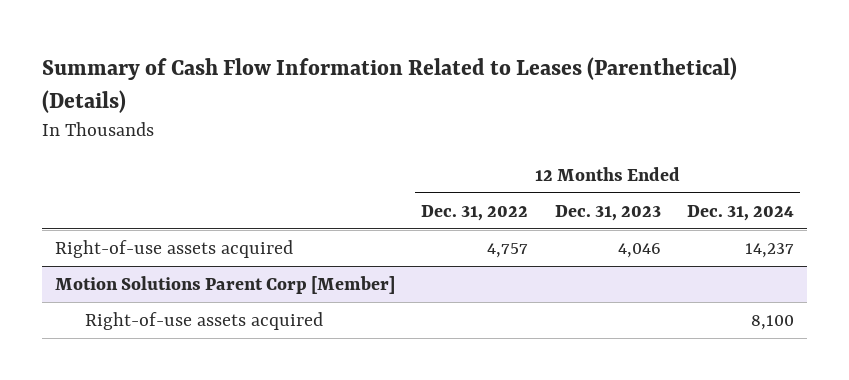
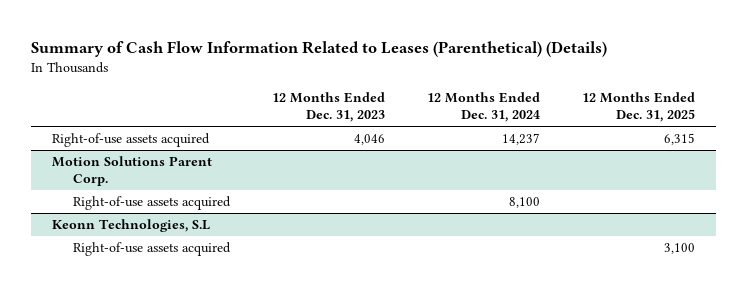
[421,204,529,221] Dec. 31, 2022 -> none
none -> [582,92,696,123] 12 Months Ended Dec. 31, 2025
[55,275,396,294] Motion Solutions Parent Corp [Member] -> [51,156,212,187] Motion Solutions Parent Corp.
none -> [51,219,210,233] Keonn Technologies, S.L
none -> [72,242,231,257] Right-of-use assets acquired

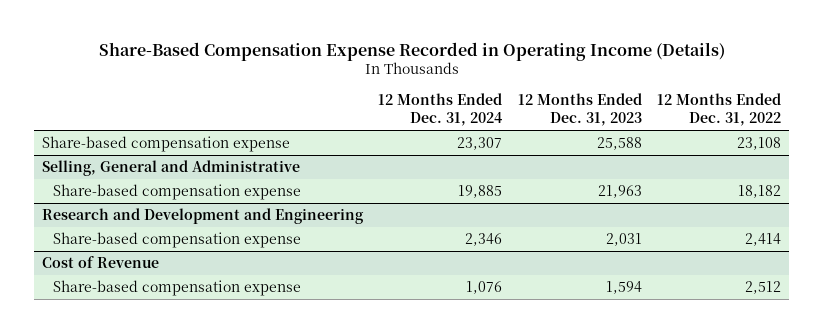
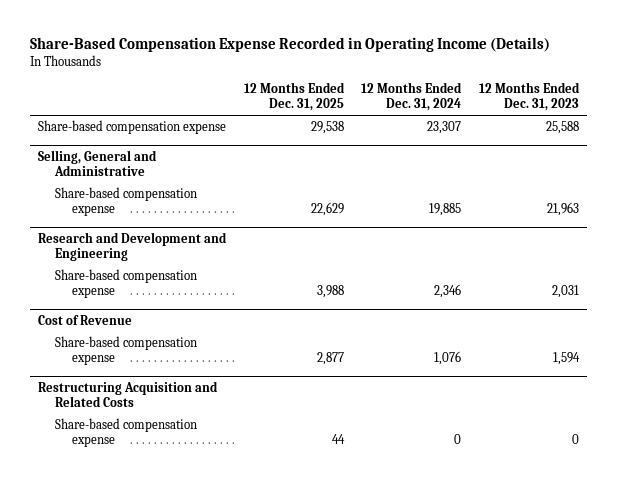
[657,93,782,126] 12 Months Ended Dec. 31, 2022 -> none
none -> [243,82,345,112] 12 Months Ended Dec. 31, 2025
none -> [38,380,219,407] Restructuring Acquisition and Related Costs
none -> [55,418,198,448] Share-based compensation expense

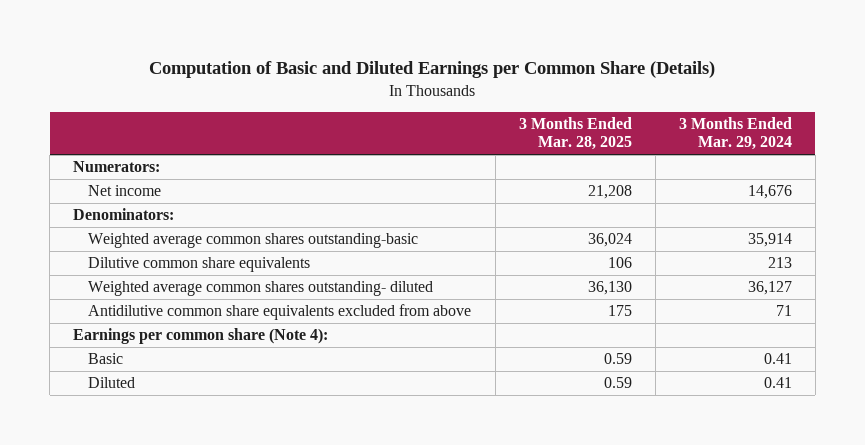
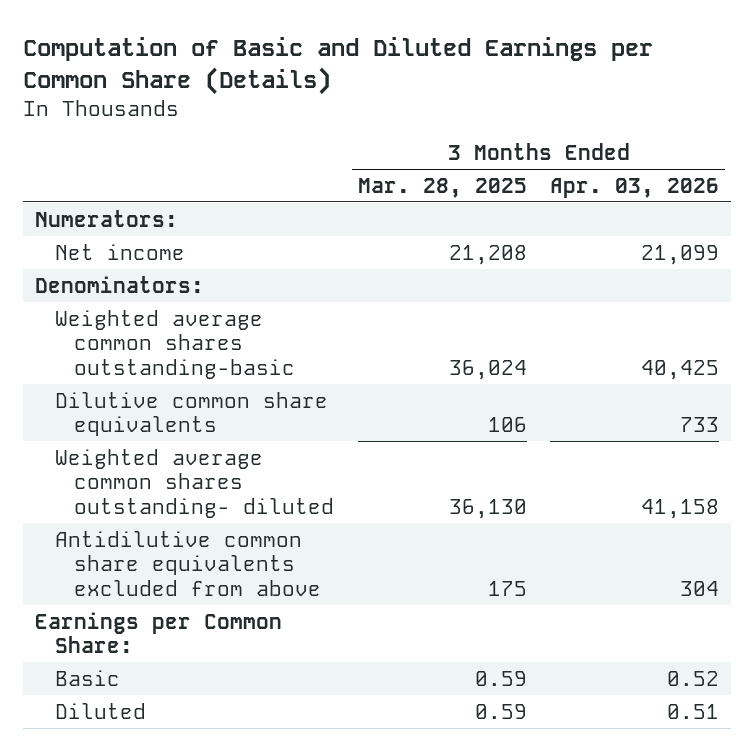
[678,116,792,151] 3 Months Ended Mar. 29, 2024 -> none
none -> [550,177,720,198] Apr. 03, 2026
[73,327,329,344] Earnings per common share (Note 4): -> [34,611,282,654] Earnings per Common Share:

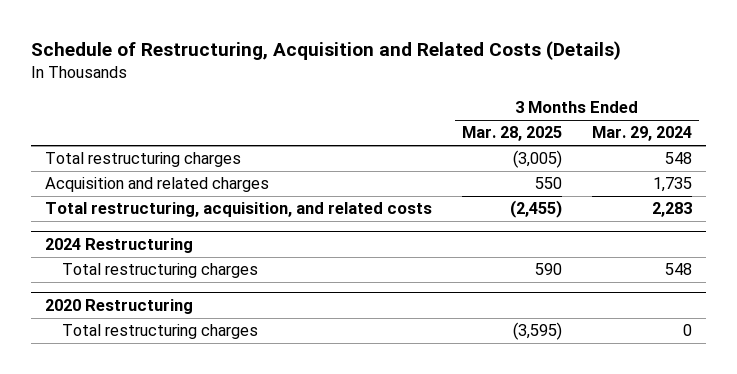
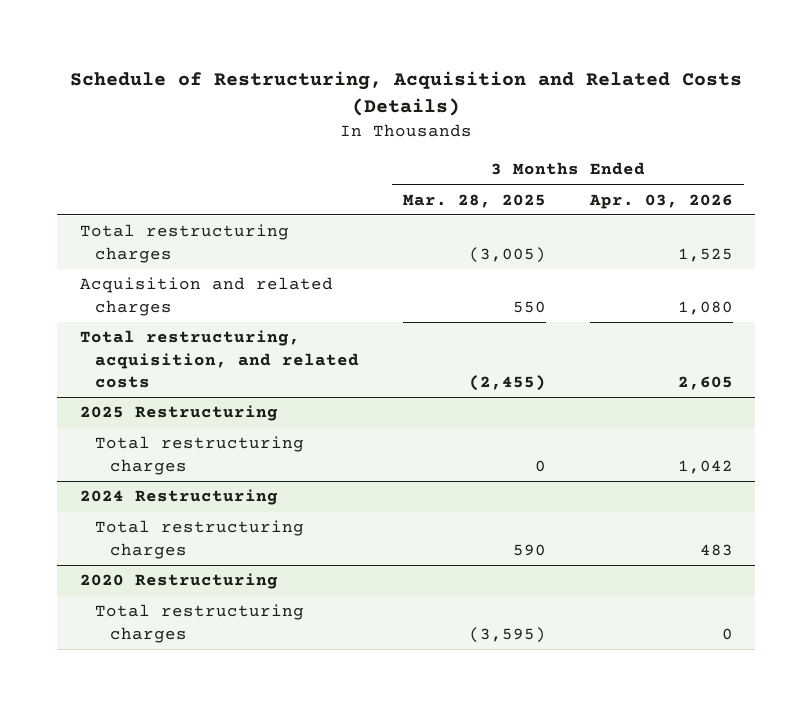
[591,126,692,142] Mar. 29, 2024 -> none
none -> [588,193,733,209] Apr. 03, 2026
none -> [79,405,278,422] 2025 Restructuring
none -> [94,436,304,475] Total restructuring charges

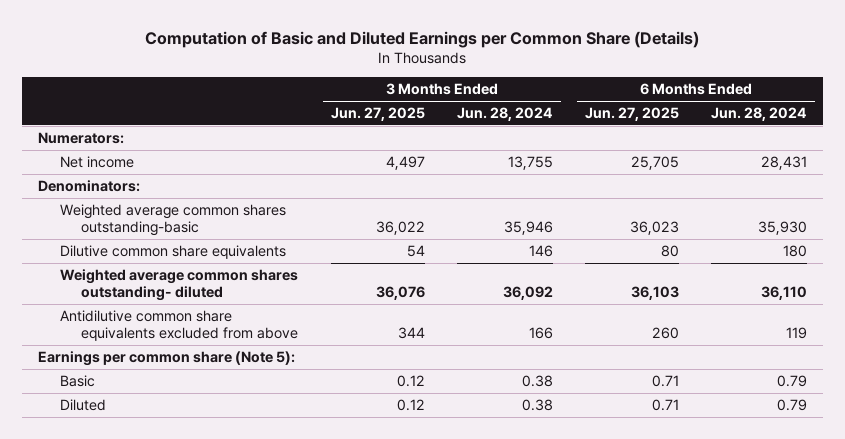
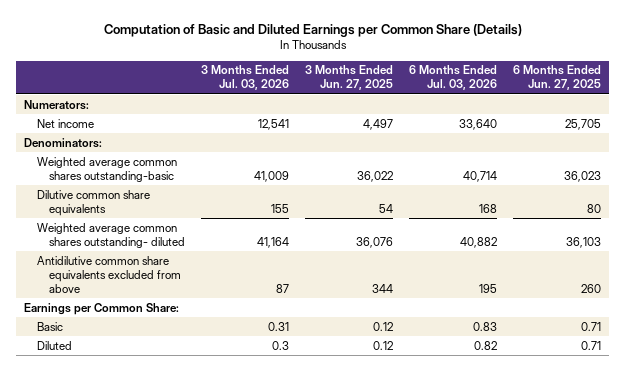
[456,107,553,122] Jun. 28, 2024 -> none
[711,107,808,122] Jun. 28, 2024 -> none
none -> [201,65,290,91] 3 Months Ended Jul. 03, 2026
none -> [409,65,498,91] 6 Months Ended Jul. 03, 2026
[37,350,295,366] Earnings per common share (Note 5): -> [24,302,180,315] Earnings per Common Share:

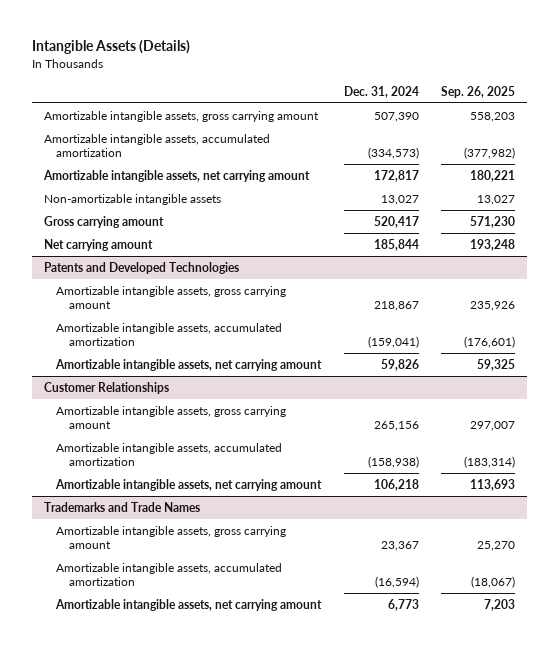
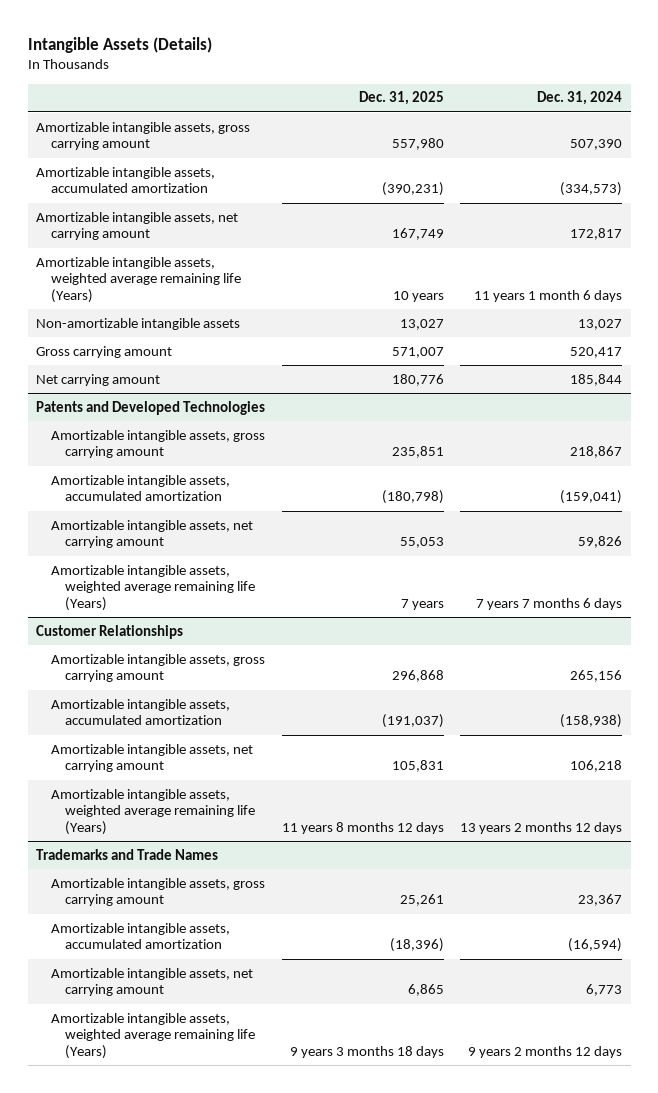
[441,85,516,98] Sep. 26, 2025 -> none
none -> [358,91,444,106] Dec. 31, 2025
none -> [36,256,241,304] Amortizable intangible assets, weighted average remaining life (Years)
none -> [50,564,256,612] Amortizable intangible assets, weighted average remaining life (Years)
none -> [50,788,256,836] Amortizable intangible assets, weighted average remaining life (Years)
none -> [50,1012,256,1060] Amortizable intangible assets, weighted average remaining life (Years)

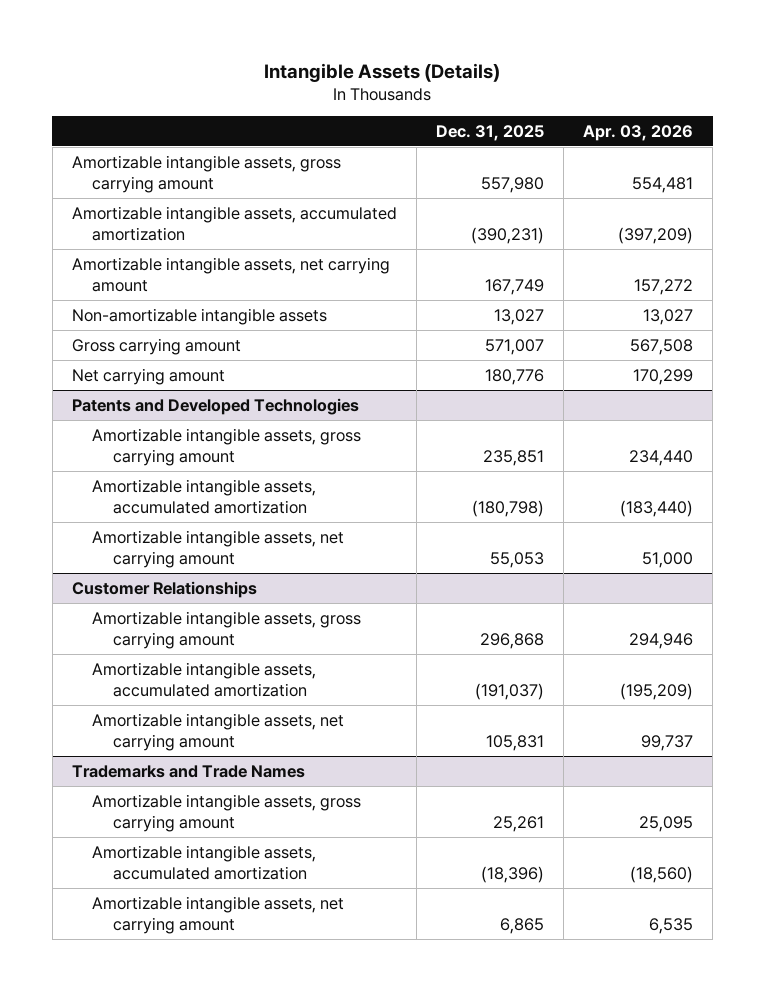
[537,91,623,106] Dec. 31, 2024 -> none
none -> [583,124,694,141] Apr. 03, 2026
[36,256,241,304] Amortizable intangible assets, weighted average remaining life (Years) -> none
[50,564,256,612] Amortizable intangible assets, weighted average remaining life (Years) -> none
[50,788,256,836] Amortizable intangible assets, weighted average remaining life (Years) -> none
[50,1012,256,1060] Amortizable intangible assets, weighted average remaining life (Years) -> none

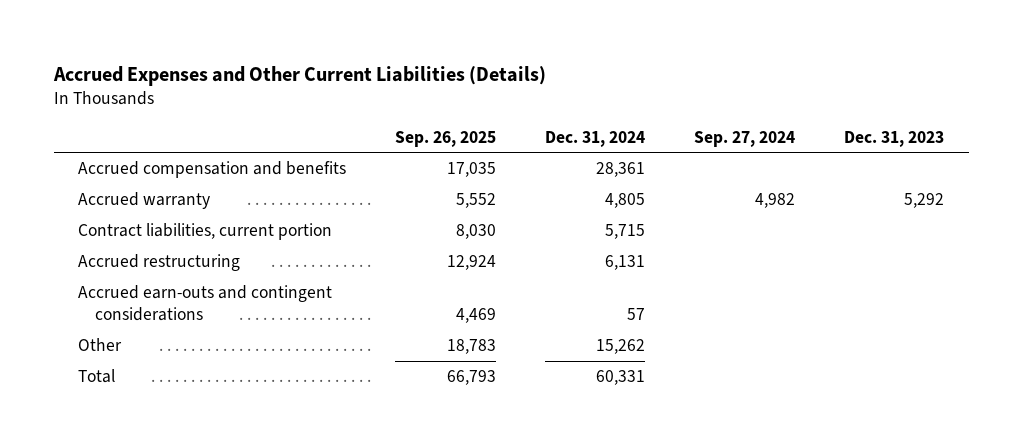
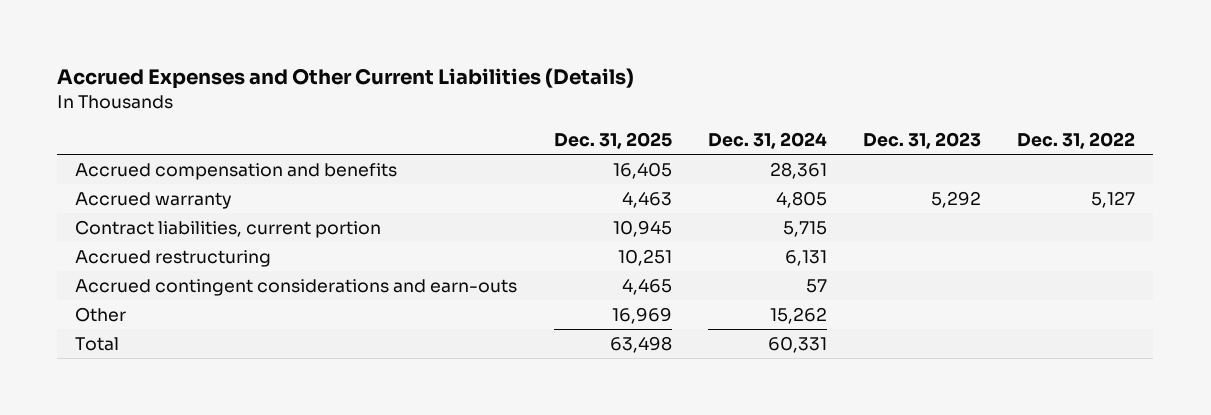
[395,130,497,147] Sep. 26, 2025 -> none
[694,130,796,147] Sep. 27, 2024 -> none
none -> [553,132,672,150] Dec. 31, 2025
none -> [1017,132,1136,150] Dec. 31, 2022
[78,285,333,322] Accrued earn-outs and contingent considerations -> [75,278,518,296] Accrued contingent considerations and earn-outs

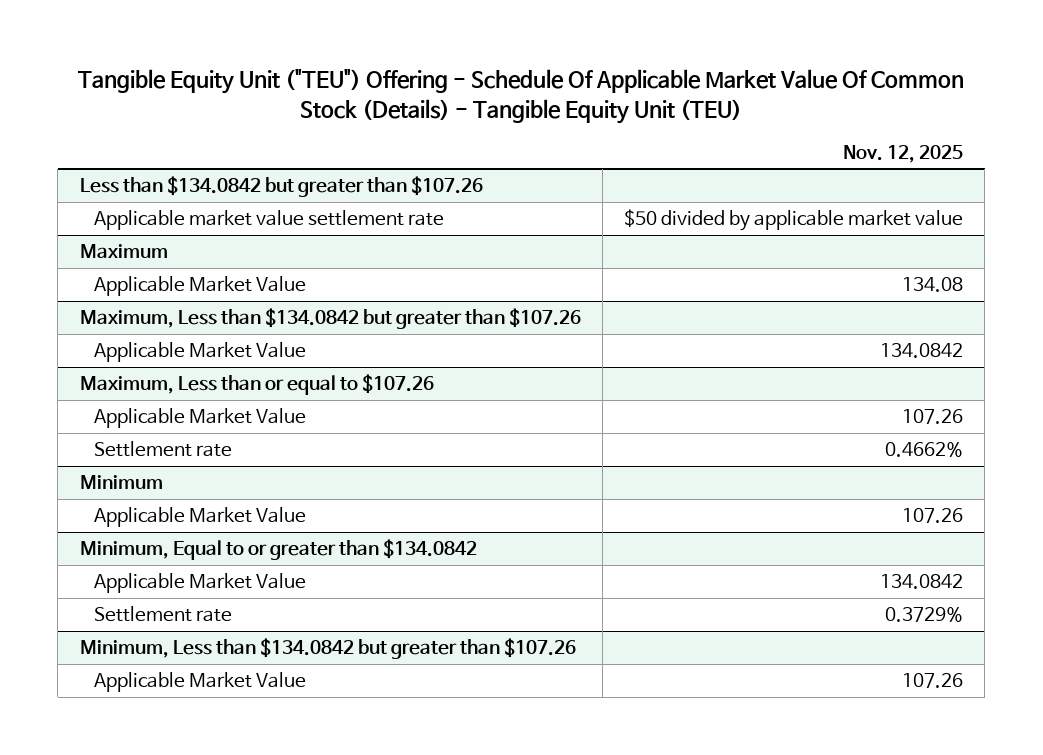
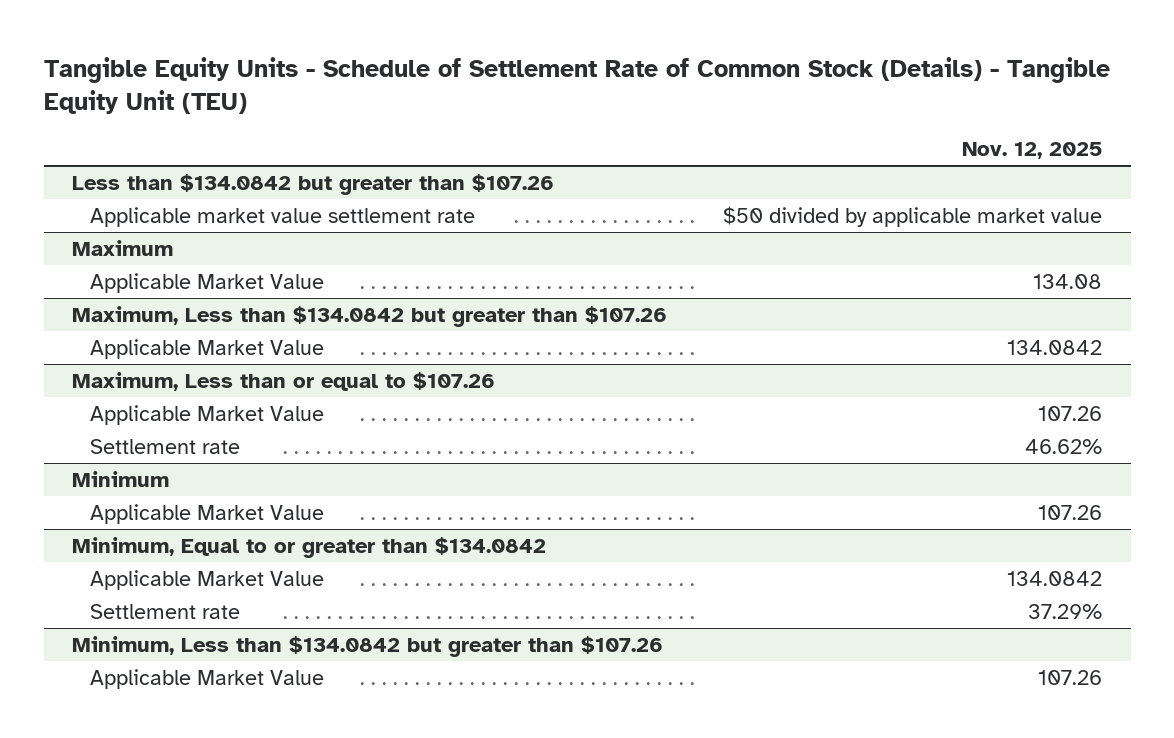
[78,69,965,124] Tangible Equity Unit ("TEU") Offering - Schedule Of Applicable Market Value Of Common Stock (Details) - Tangible Equity Unit (TEU) -> [43,56,1110,115] Tangible Equity Units - Schedule of Settlement Rate of Common Stock (Details) - Tangible Equity Unit (TEU)
[884,442,963,458] 0.4662% -> [1025,438,1103,454] 46.62%
[884,607,963,623] 0.3729% -> [1028,603,1103,619] 37.29%

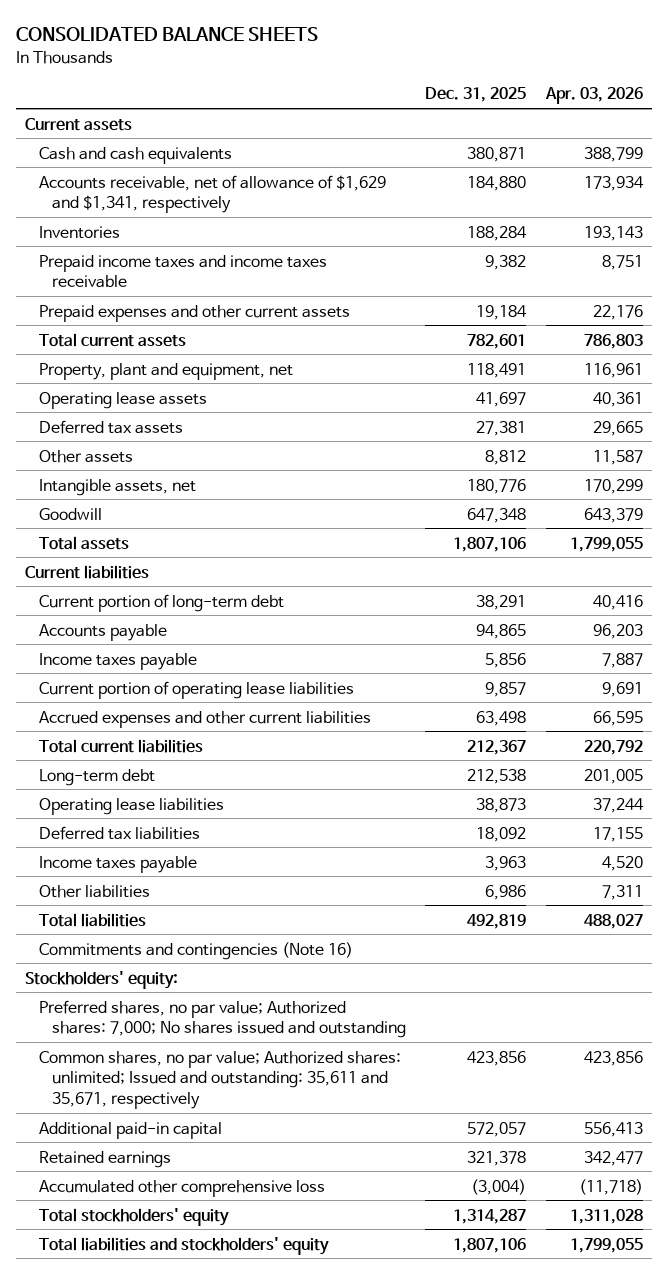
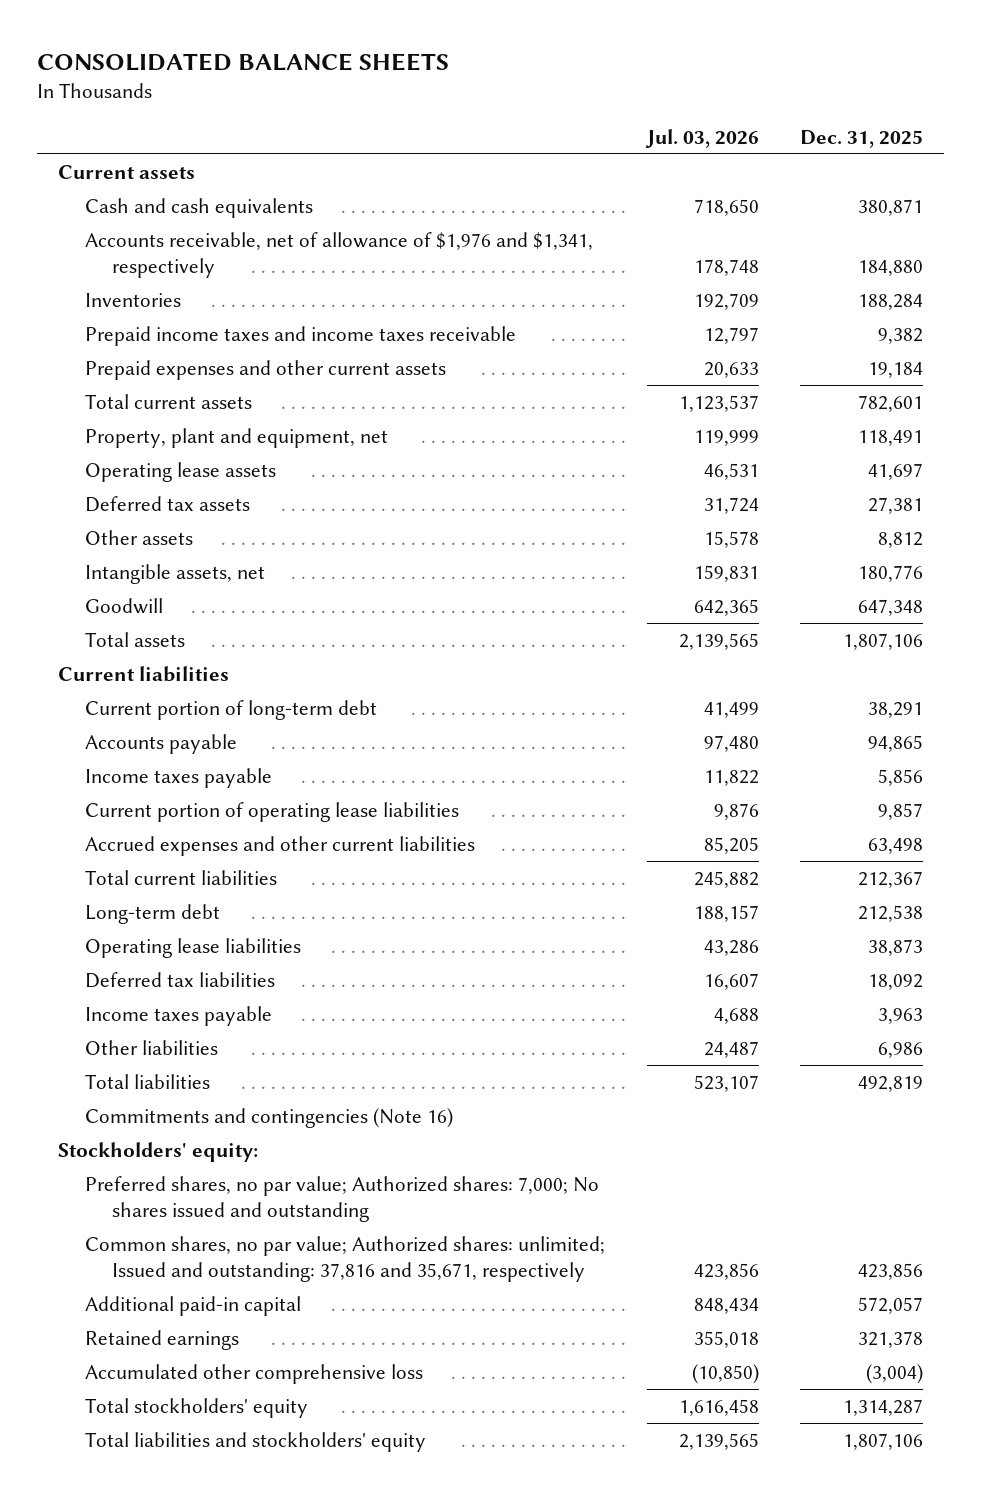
[544,87,643,105] Apr. 03, 2026 -> none
none -> [644,128,759,148] Jul. 03, 2026
[38,174,386,214] Accounts receivable, net of allowance of $1,629 and $1,341, respectively -> [84,232,593,278] Accounts receivable, net of allowance of $1,976 and $1,341, respectively
[38,1050,401,1110] Common shares, no par value; Authorized shares: unlimited; Issued and outstanding: 35,611 and 35,671, respectively -> [84,1236,605,1282] Common shares, no par value; Authorized shares: unlimited; Issued and outstanding: 37,816 and 35,671, respectively

